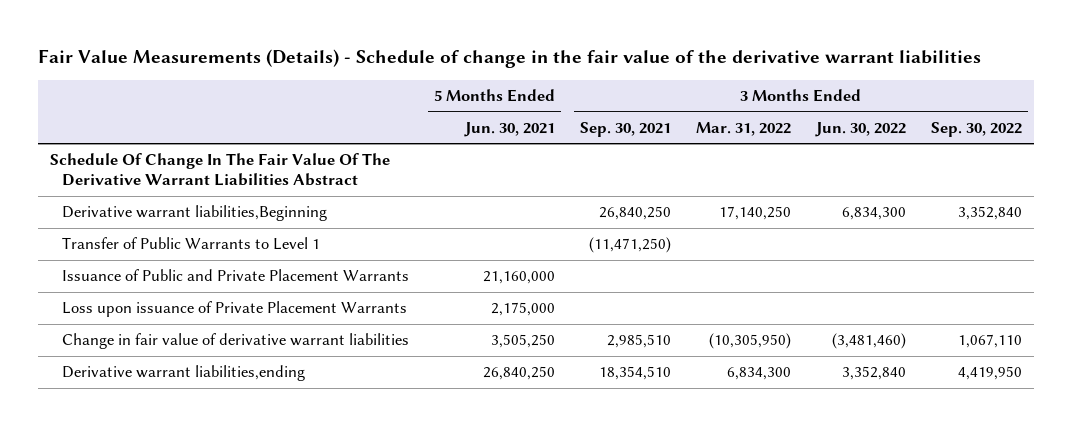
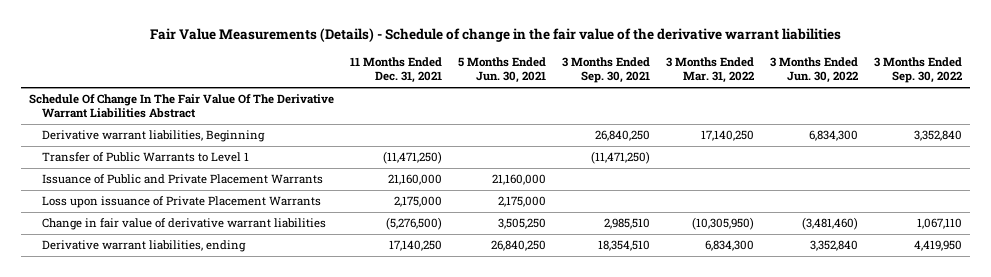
none -> [350,57,443,84] 11 Months Ended Dec. 31, 2021
[62,205,328,222] Derivative warrant liabilities,Beginning -> [42,130,266,143] Derivative warrant liabilities, Beginning
[62,365,306,382] Derivative warrant liabilities,ending -> [42,240,247,253] Derivative warrant liabilities, ending

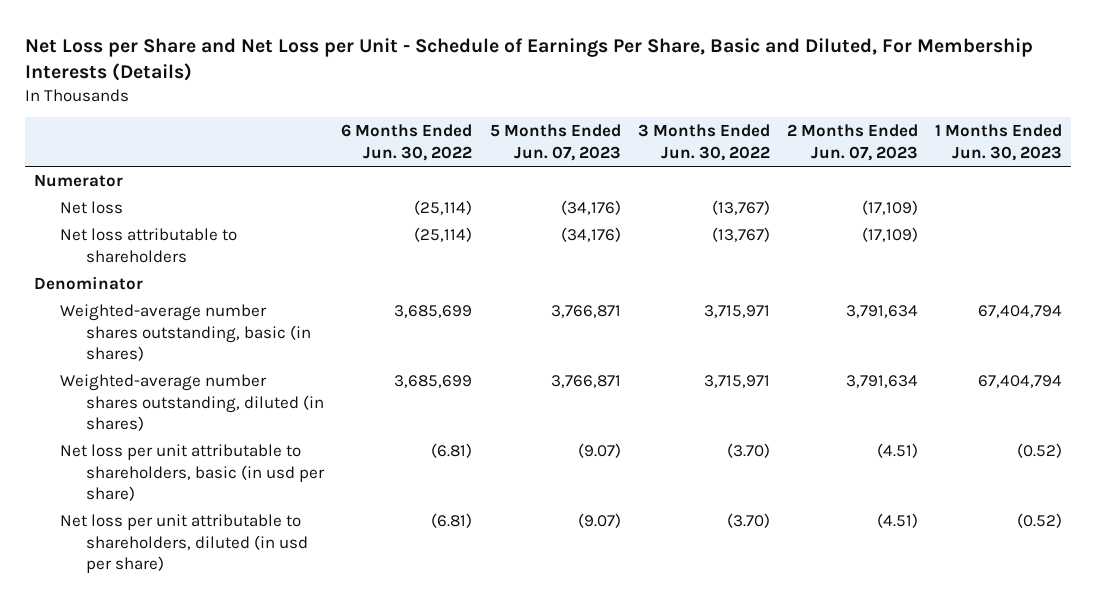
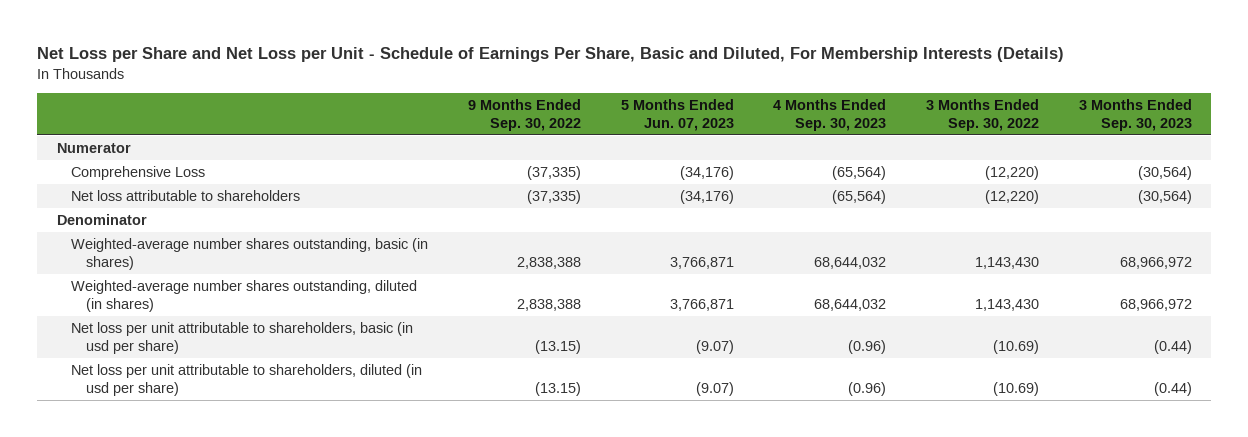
[341,124,473,162] 6 Months Ended Jun. 30, 2022 -> none
[637,124,770,162] 3 Months Ended Jun. 30, 2022 -> none
[787,124,919,162] 2 Months Ended Jun. 07, 2023 -> none
[935,124,1063,162] 1 Months Ended Jun. 30, 2023 -> none
none -> [467,99,581,131] 9 Months Ended Sep. 30, 2022
none -> [773,99,887,131] 4 Months Ended Sep. 30, 2023
none -> [925,99,1039,131] 3 Months Ended Sep. 30, 2022
none -> [1078,99,1192,131] 3 Months Ended Sep. 30, 2023
[59,200,123,214] Net loss -> [71,166,206,181] Comprehensive Loss

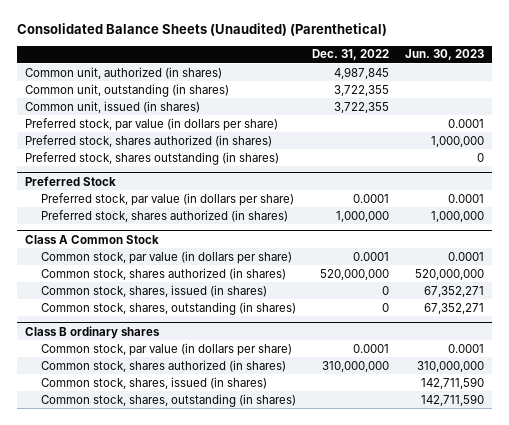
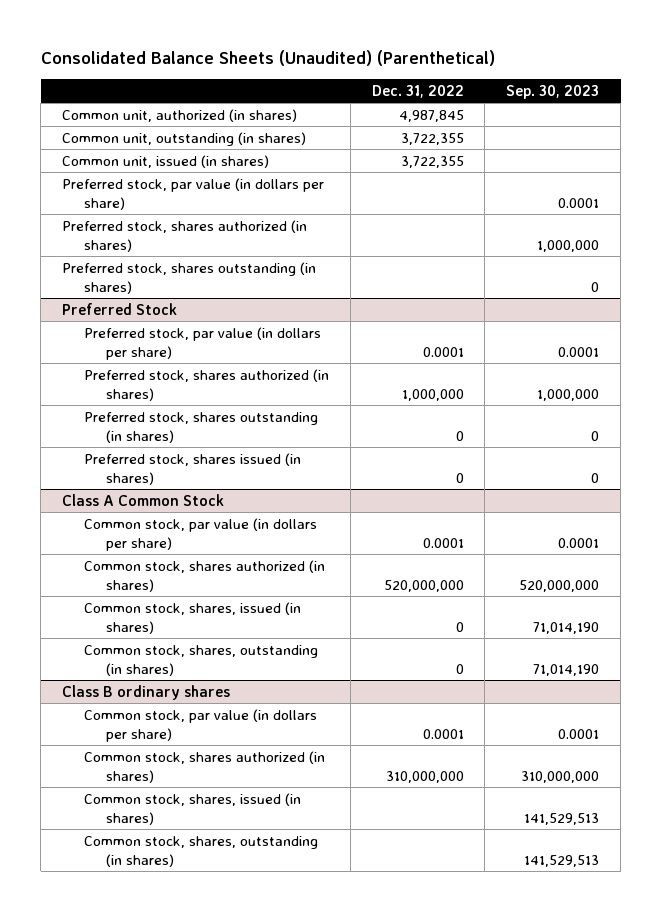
[405,49,485,61] Jun. 30, 2023 -> none
none -> [506,84,600,99] Sep. 30, 2023
none -> [84,411,319,443] Preferred stock, shares outstanding (in shares)
none -> [84,452,302,485] Preferred stock, shares issued (in shares)

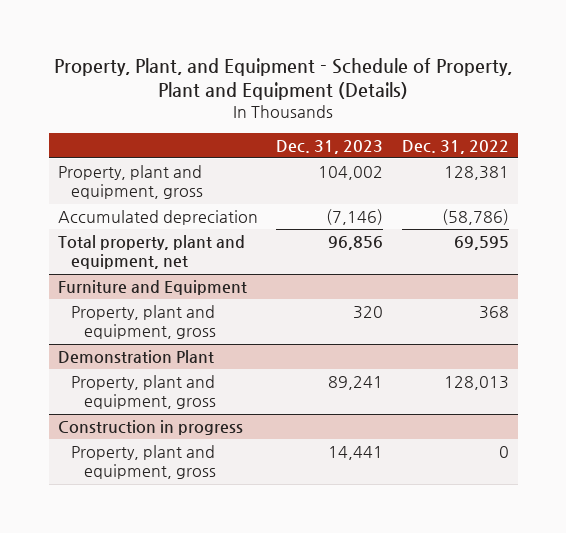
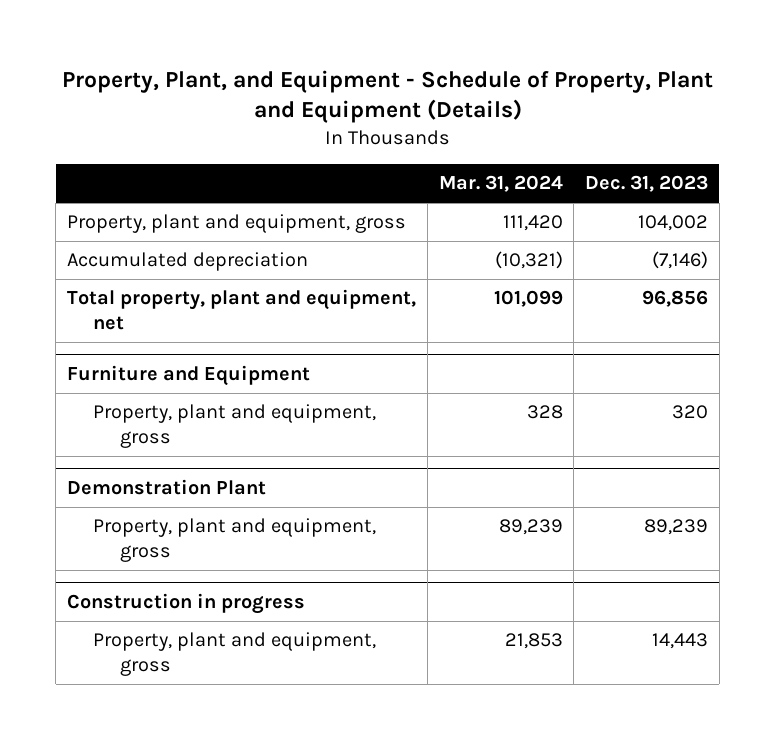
[401,139,509,154] Dec. 31, 2022 -> none
none -> [438,175,563,193] Mar. 31, 2024
[328,375,384,390] 89,241 -> [644,519,709,536] 89,239
[328,445,384,460] 14,441 -> [652,633,709,650] 14,443

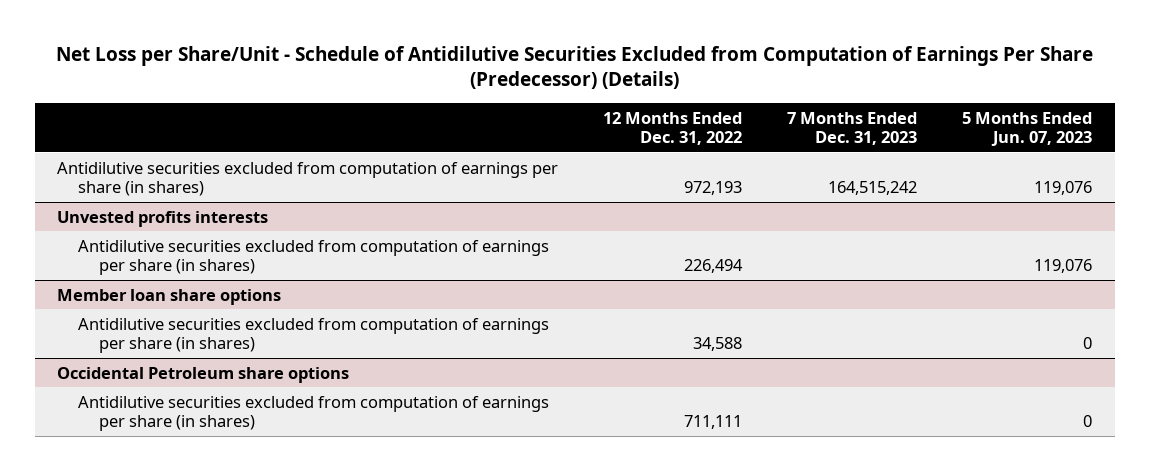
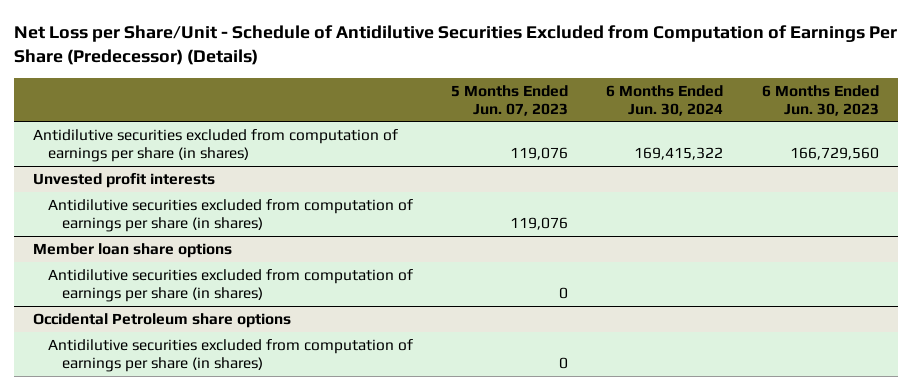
[603,111,743,146] 12 Months Ended Dec. 31, 2022 -> none
[787,111,918,146] 7 Months Ended Dec. 31, 2023 -> none
none -> [606,84,724,116] 6 Months Ended Jun. 30, 2024
none -> [761,84,879,116] 6 Months Ended Jun. 30, 2023
[57,210,269,227] Unvested profits interests -> [33,172,216,188] Unvested profit interests

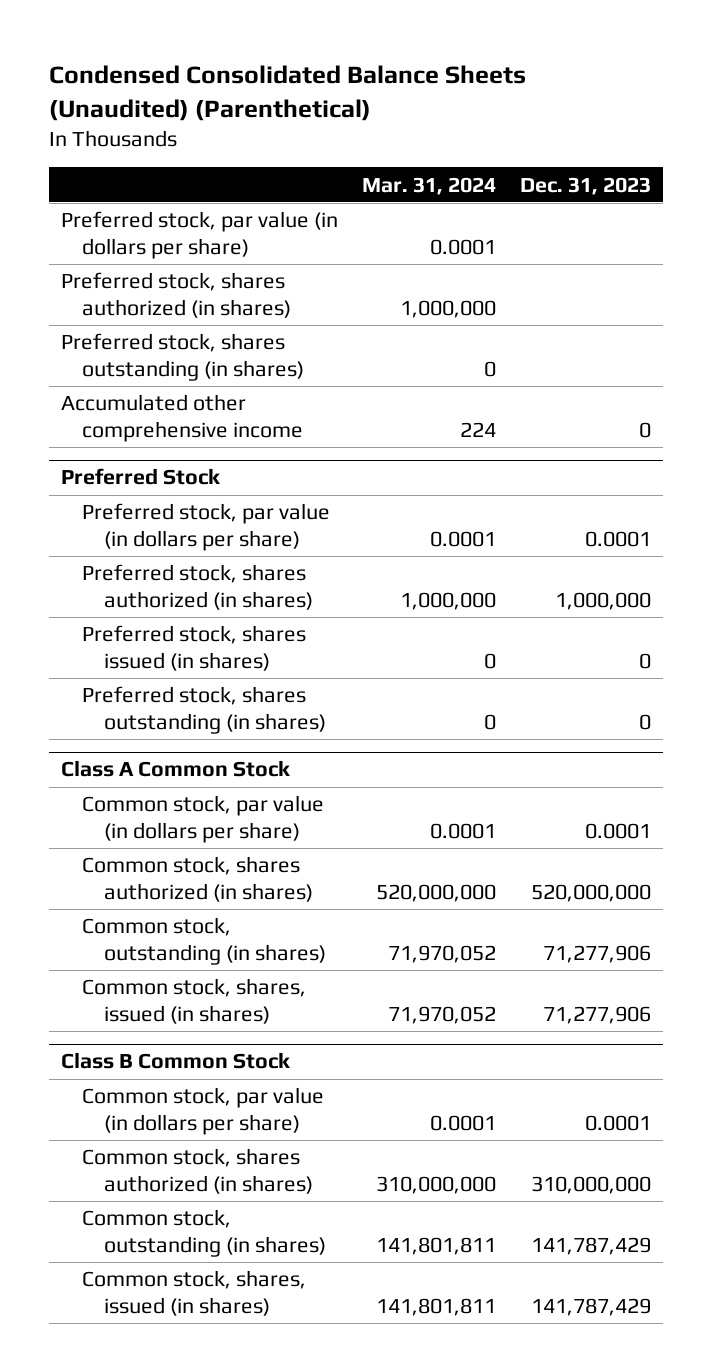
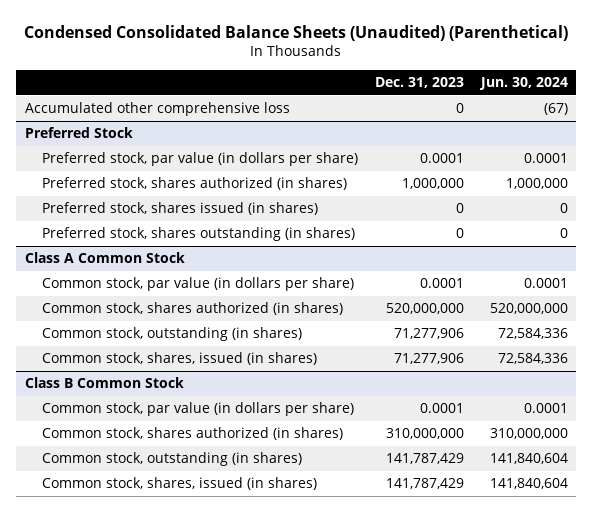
[362,176,497,195] Mar. 31, 2024 -> none
none -> [479,77,569,91] Jun. 30, 2024
[61,211,339,259] Preferred stock, par value (in dollars per share) -> none
[61,272,292,318] Preferred stock, shares authorized (in shares) -> none
[61,333,305,381] Preferred stock, shares outstanding (in shares) -> none
[61,394,304,442] Accumulated other comprehensive income -> [24,102,290,117] Accumulated other comprehensive loss

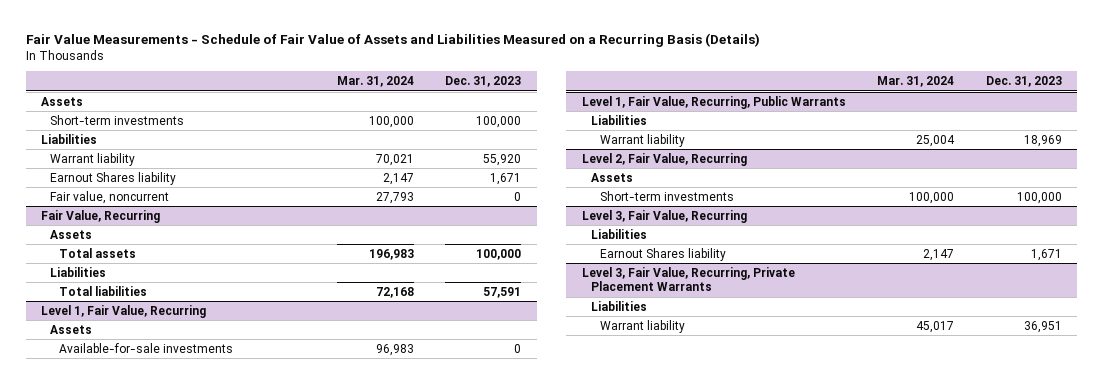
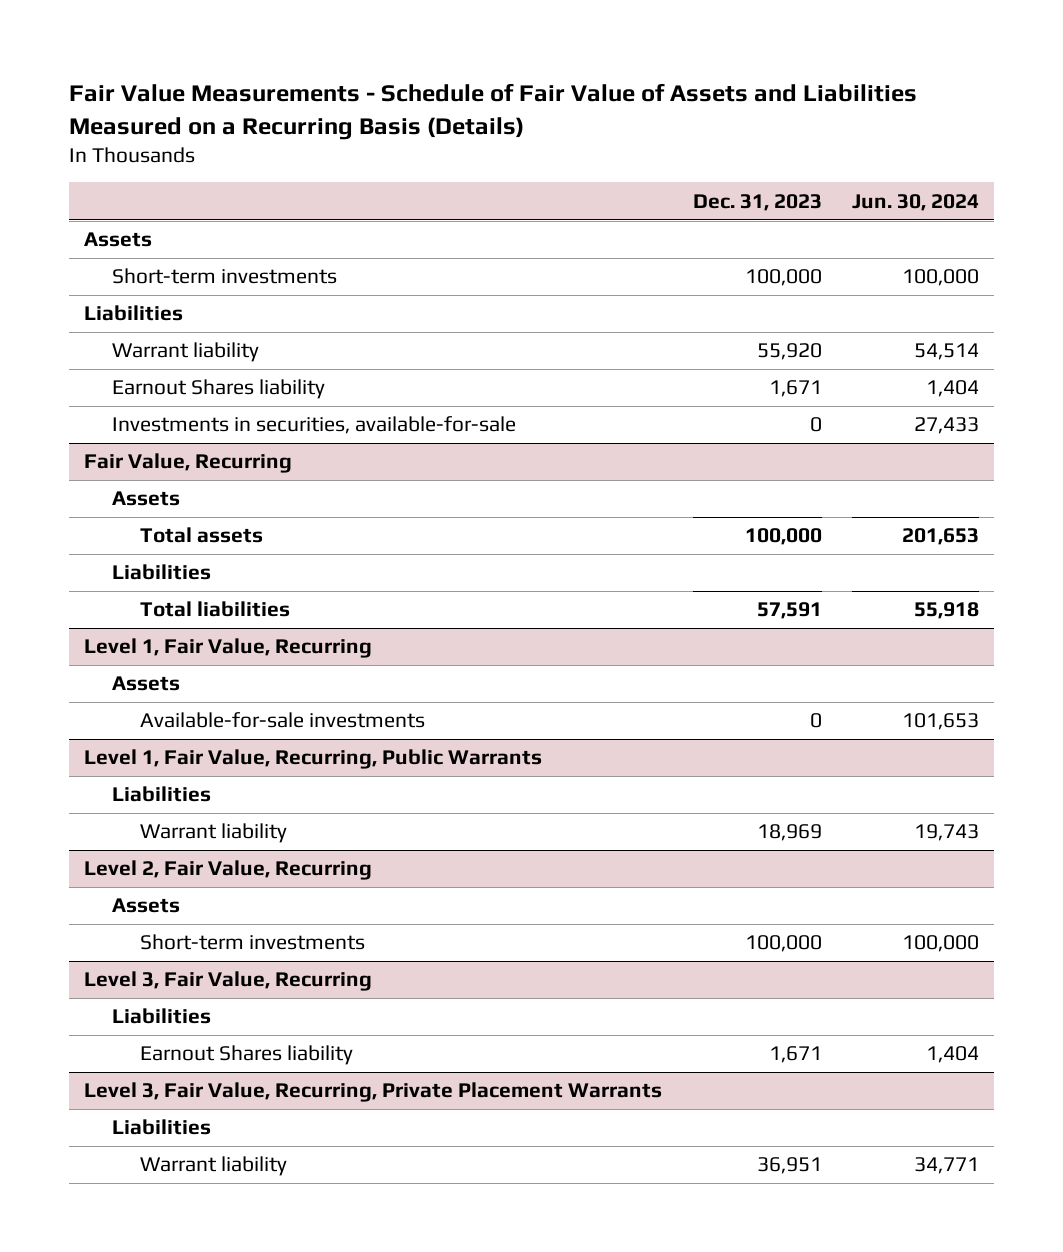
[336,76,414,88] Mar. 31, 2024 -> none
none -> [851,193,979,211] Jun. 30, 2024
[50,190,170,204] Fair value, noncurrent -> [112,416,517,435] Investments in securities, available-for-sale

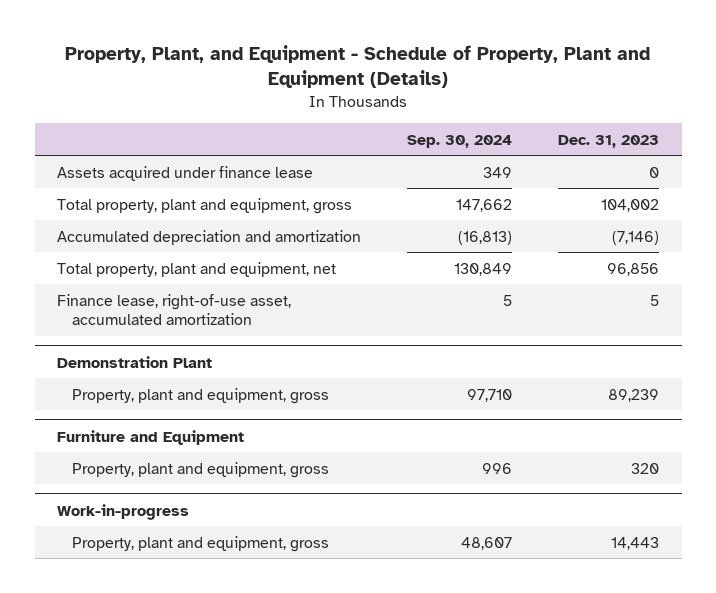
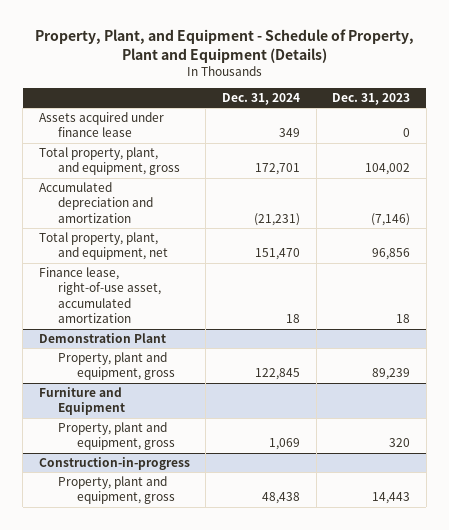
[407,134,513,148] Sep. 30, 2024 -> none
none -> [222,93,301,106] Dec. 31, 2024
[57,197,353,214] Total property, plant and equipment, gross -> [38,146,180,176] Total property, plant, and equipment, gross
[57,261,337,277] Total property, plant and equipment, net -> [38,231,168,261] Total property, plant, and equipment, net
[649,294,659,306] 5 -> [396,314,411,324] 18
[57,503,190,520] Work-in-progress -> [38,456,190,470] Construction-in-progress

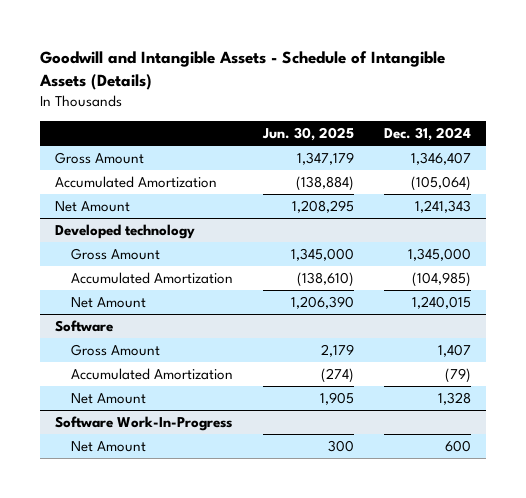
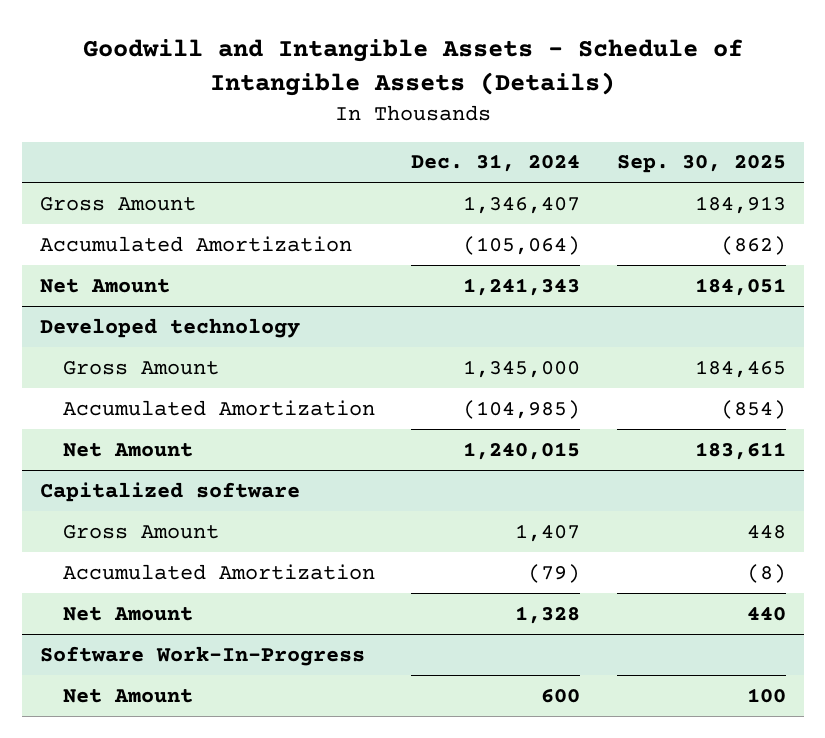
[261,127,354,142] Jun. 30, 2025 -> none
none -> [616,155,786,174] Sep. 30, 2025
[55,319,114,332] Software -> [39,481,300,502] Capitalized software

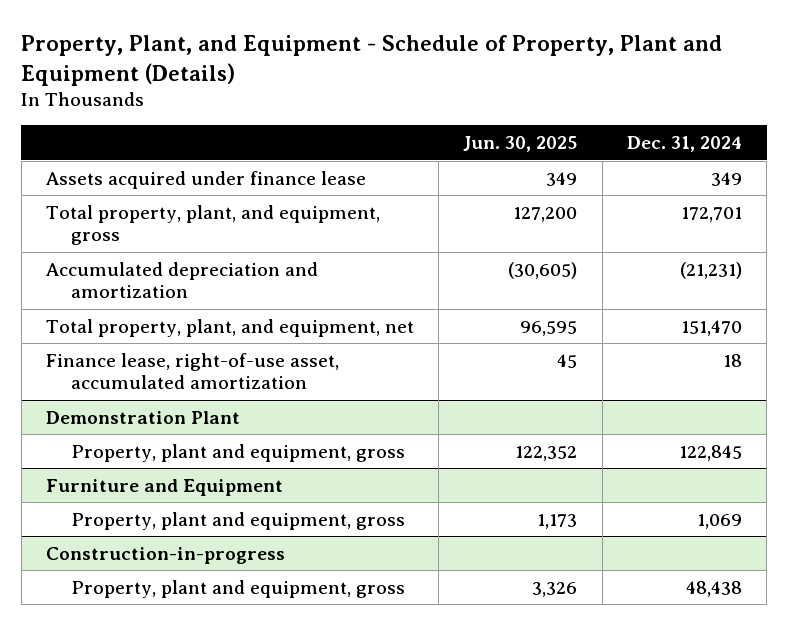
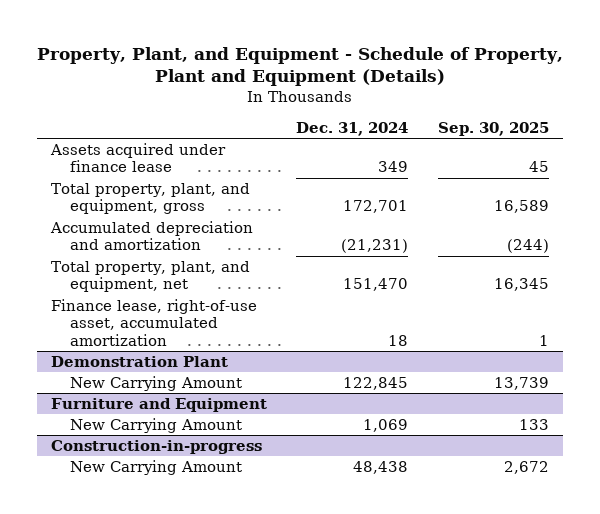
[463,136,578,153] Jun. 30, 2025 -> none
none -> [437,122,549,137] Sep. 30, 2025
[70,443,405,462] Property, plant and equipment, gross -> [70,375,243,391] New Carrying Amount
[70,511,405,530] Property, plant and equipment, gross -> [70,417,243,433] New Carrying Amount
[70,579,405,598] Property, plant and equipment, gross -> [70,459,243,475] New Carrying Amount

